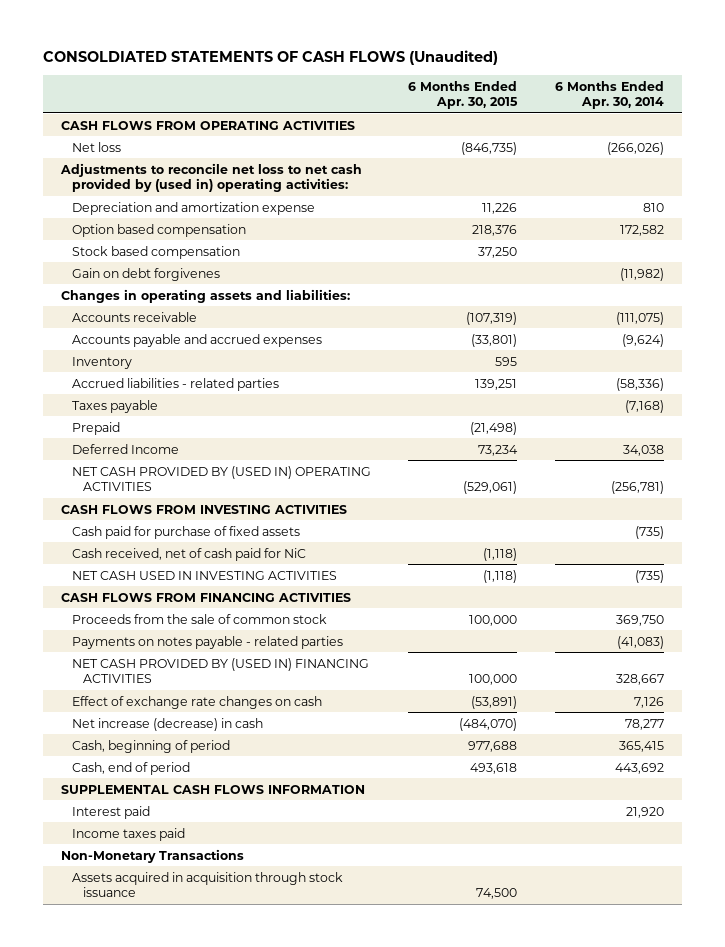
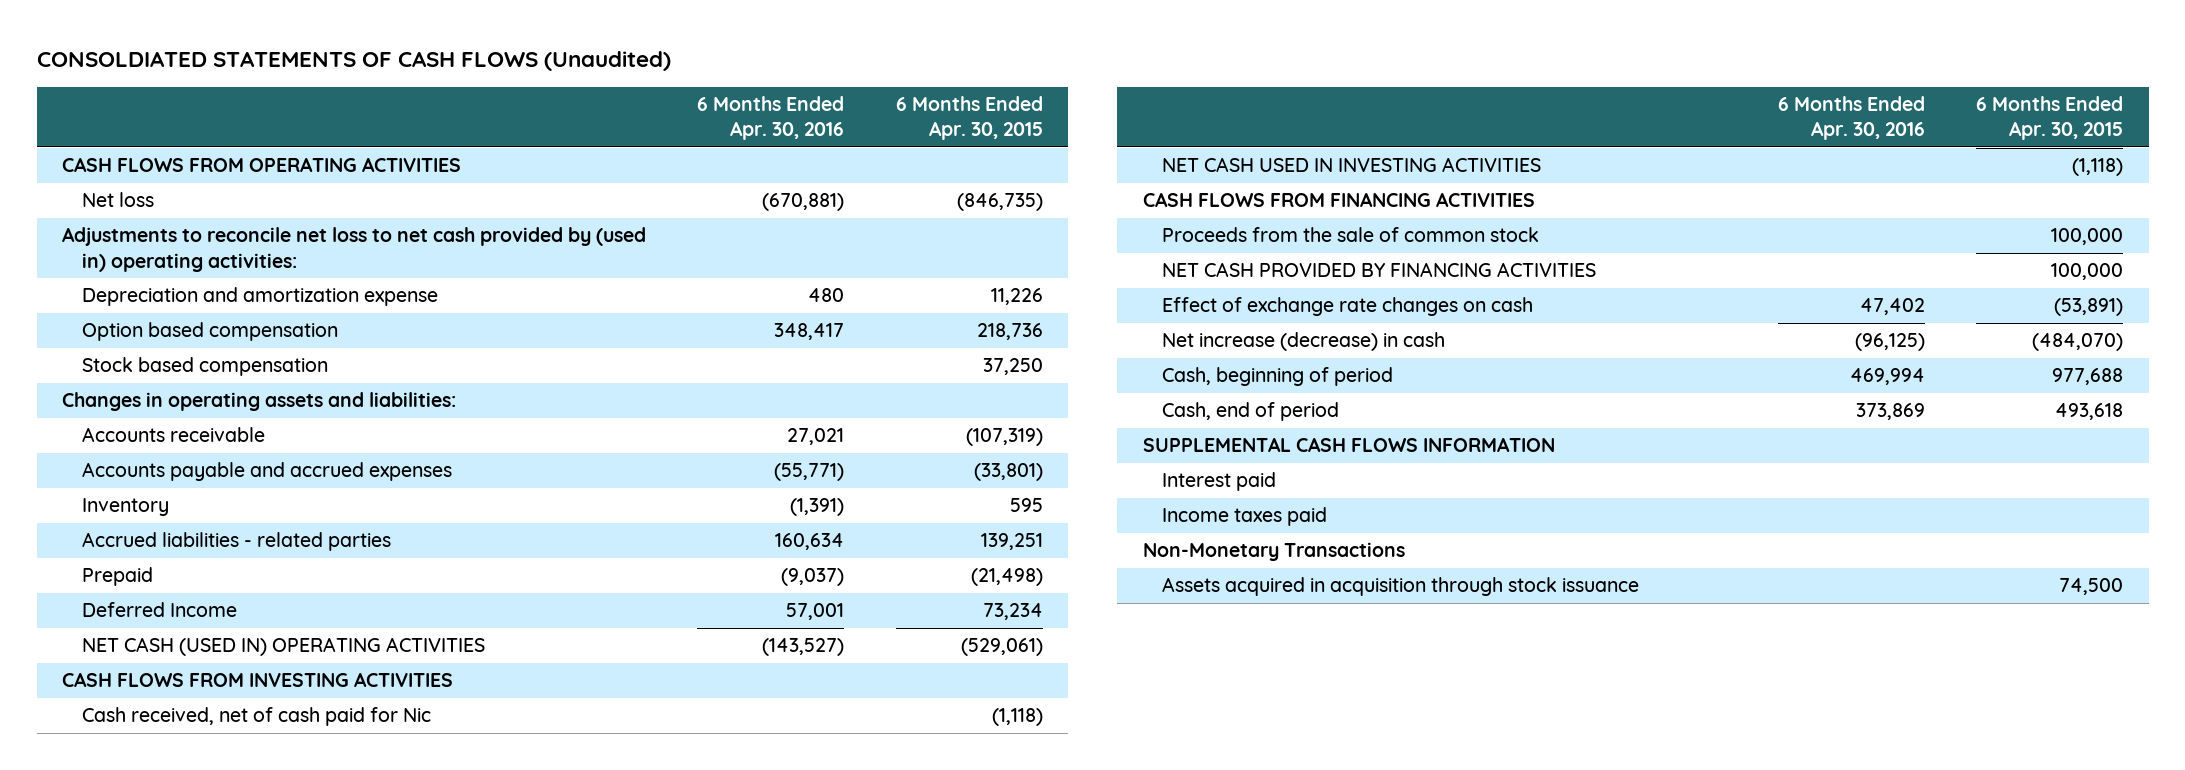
[554,80,664,109] 6 Months Ended Apr. 30, 2014 -> none
none -> [697,96,845,141] 6 Months Ended Apr. 30, 2016
[472,224,518,236] 218,376 -> [976,323,1043,341] 218,736
[72,267,221,281] Gain on debt forgivenes -> none
[72,399,159,413] Taxes payable -> none
[72,465,372,491] NET CASH PROVIDED BY (USED IN) OPERATING ACTIVITIES -> [81,637,485,657] NET CASH (USED IN) OPERATING ACTIVITIES
[72,525,301,539] Cash paid for purchase of fixed assets -> none
[72,547,307,561] Cash received, net of cash paid for NiC -> [81,707,431,727] Cash received, net of cash paid for Nic
[72,635,344,649] Payments on notes payable - related parties -> none
[72,657,370,683] NET CASH PROVIDED BY (USED IN) FINANCING ACTIVITIES -> [1162,262,1597,278] NET CASH PROVIDED BY FINANCING ACTIVITIES

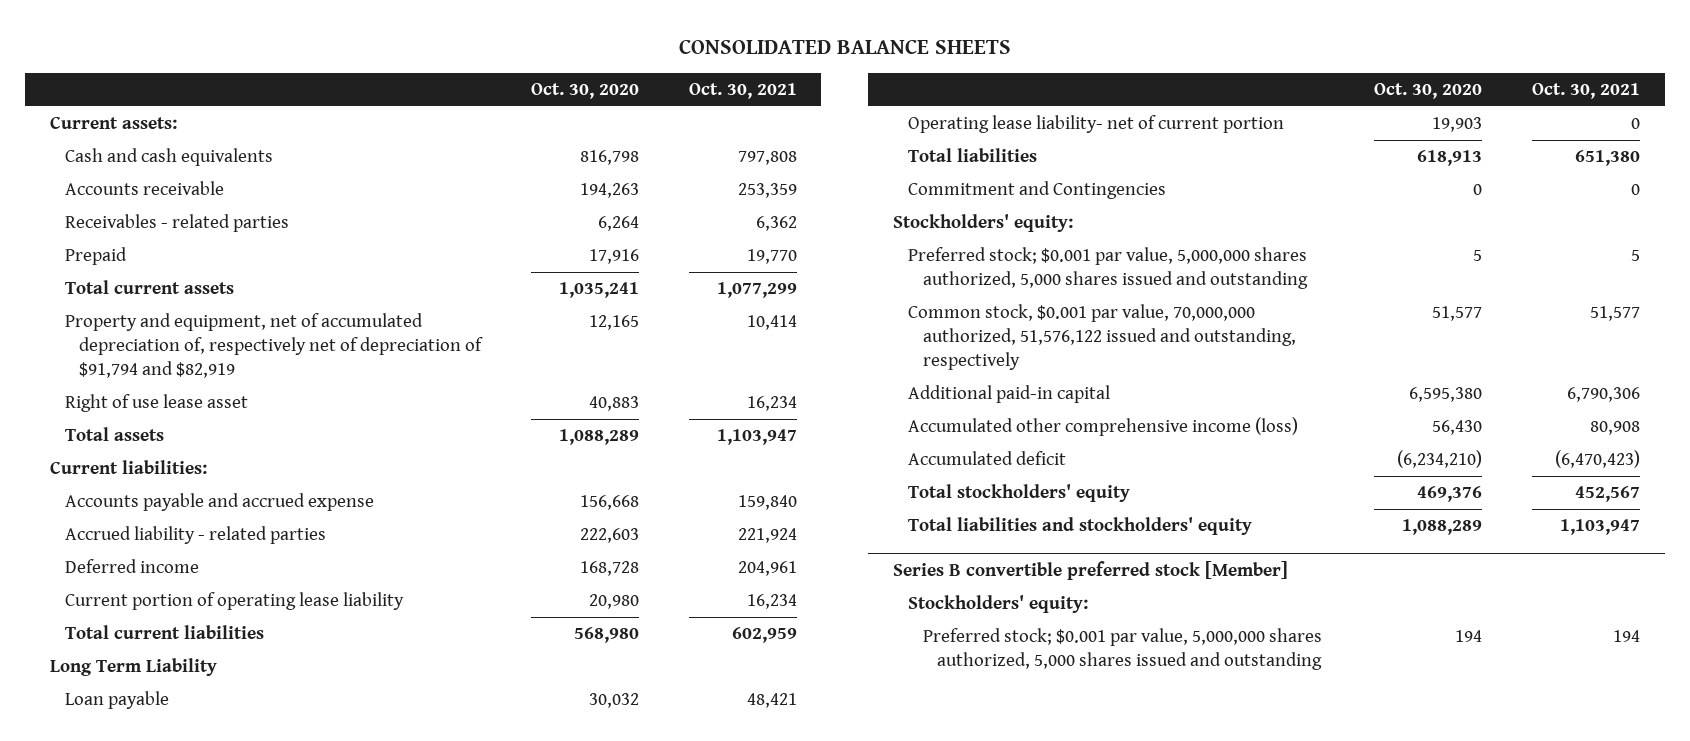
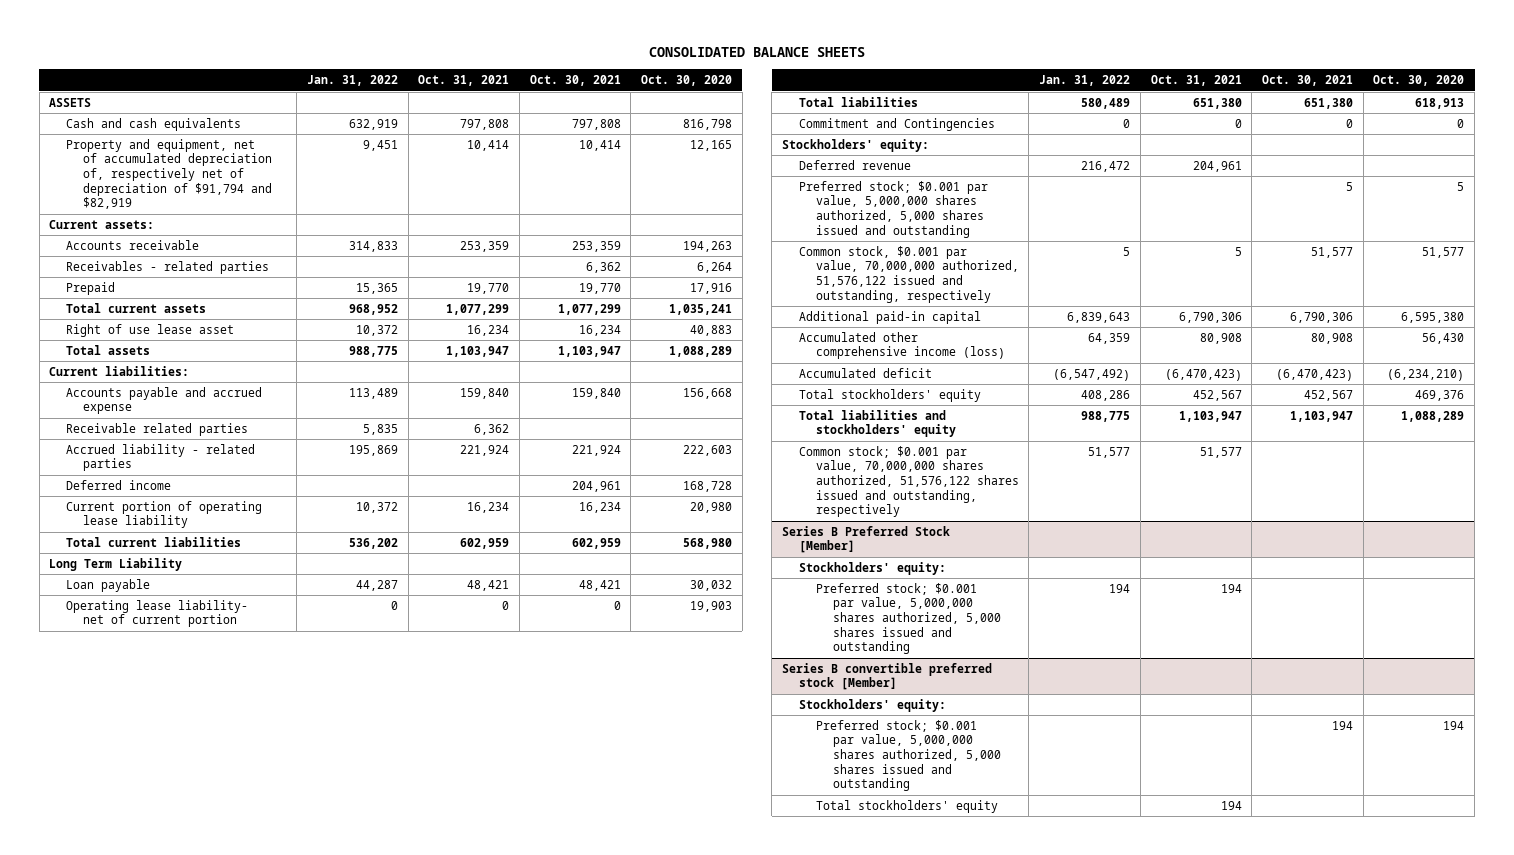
none -> [306,75,398,87] Jan. 31, 2022
none -> [418,75,510,87] Oct. 31, 2021
none -> [49,97,92,107] ASSETS
[64,313,484,378] Property and equipment, net of accumulated depreciation of, respectively net of depreciation of $91,794 and $82,919 -> [66,138,273,210] Property and equipment, net of accumulated depreciation of, respectively net of depreciation of $91,794 and $82,919
[49,116,177,130] Current assets: -> [49,219,155,229] Current assets:
none -> [66,422,249,436] Receivable related parties
none -> [798,159,911,170] Deferred revenue
none -> [798,445,1019,518] Common stock; $0.001 par value, 70,000,000 shares authorized, 51,576,122 shares issued and outstanding, respectively
none -> [781,525,950,554] Series B Preferred Stock [Member]
none -> [798,561,946,575] Stockholders' equity:
none -> [815,582,1001,655] Preferred stock; $0.001 par value, 5,000,000 shares authorized, 5,000 shares issued and outstanding
none -> [815,799,998,813] Total stockholders' equity

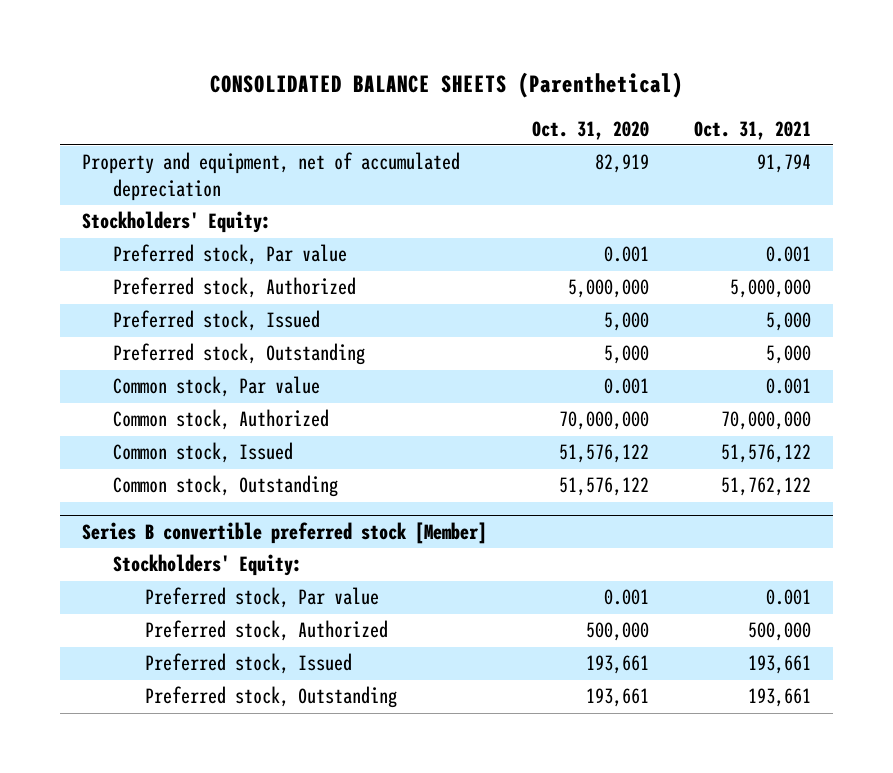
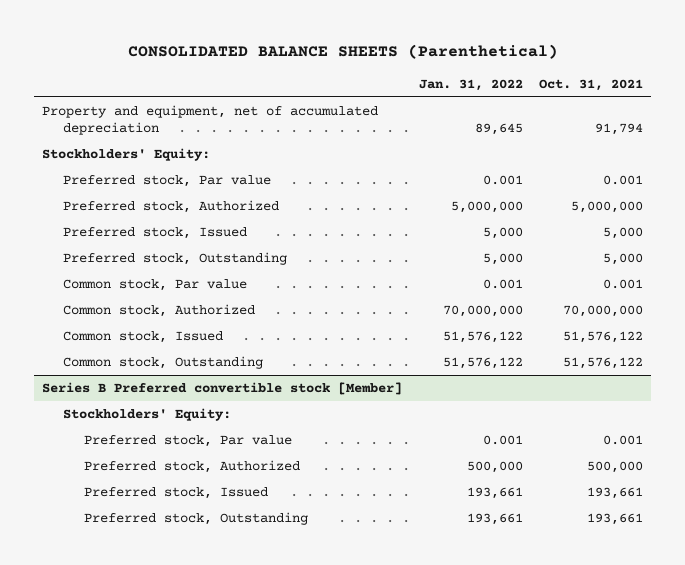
[532,120,650,140] Oct. 31, 2020 -> none
none -> [418,78,523,91] Jan. 31, 2022
[720,477,811,497] 51,762,122 -> [562,357,643,370] 51,576,122
[82,521,488,544] Series B convertible preferred stock [Member] -> [42,382,403,396] Series B Preferred convertible stock [Member]

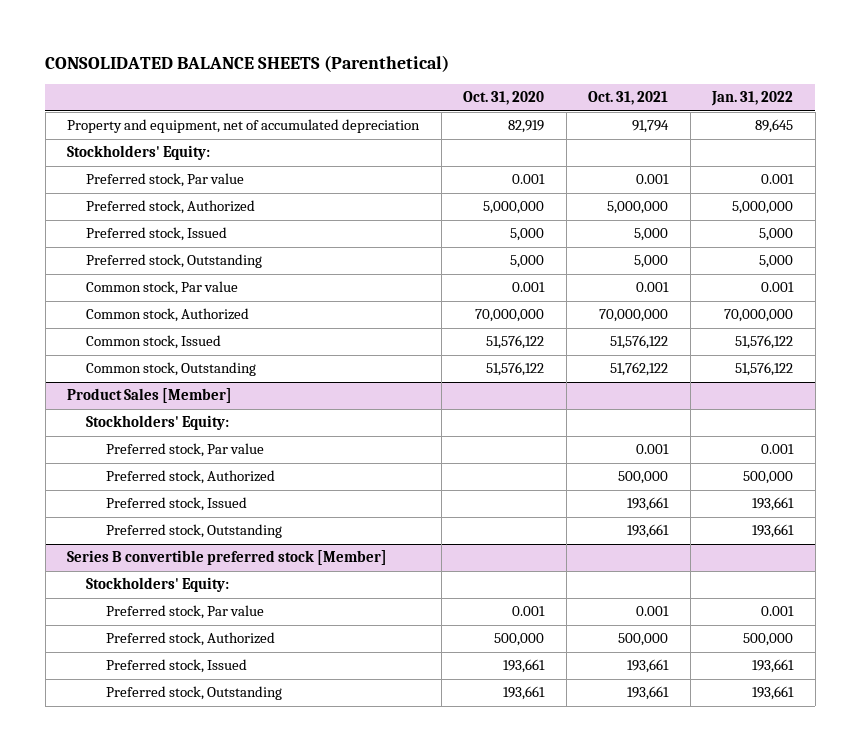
none -> [463,91,545,106] Oct. 31, 2020
[42,382,403,396] Series B Preferred convertible stock [Member] -> none
[562,357,643,370] 51,576,122 -> [610,362,669,377] 51,762,122
none -> [67,388,233,404] Product Sales [Member]
none -> [67,550,388,566] Series B convertible preferred stock [Member]
none -> [86,577,230,593] Stockholders' Equity:
none -> [105,605,264,620] Preferred stock, Par value
none -> [105,632,275,647] Preferred stock, Authorized
none -> [105,659,247,674] Preferred stock, Issued
none -> [105,686,282,701] Preferred stock, Outstanding

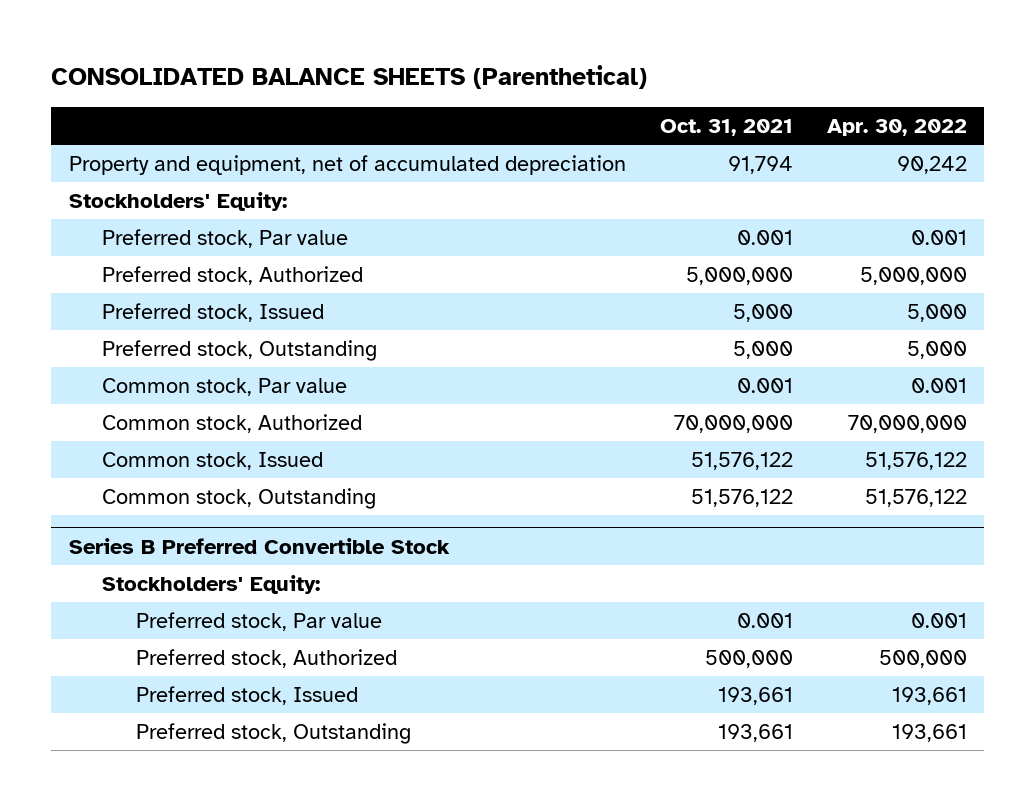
[463,91,545,106] Oct. 31, 2020 -> none
[711,91,794,107] Jan. 31, 2022 -> none
none -> [826,119,967,137] Apr. 30, 2022
[67,388,233,404] Product Sales [Member] -> none
[86,415,230,431] Stockholders' Equity: -> none
[105,443,264,458] Preferred stock, Par value -> none
[105,470,275,485] Preferred stock, Authorized -> none
[105,497,247,512] Preferred stock, Issued -> none
[105,524,282,539] Preferred stock, Outstanding -> none
[610,362,669,377] 51,762,122 -> [690,489,793,508] 51,576,122
[67,550,388,566] Series B convertible preferred stock [Member] -> [68,537,450,554] Series B Preferred Convertible Stock

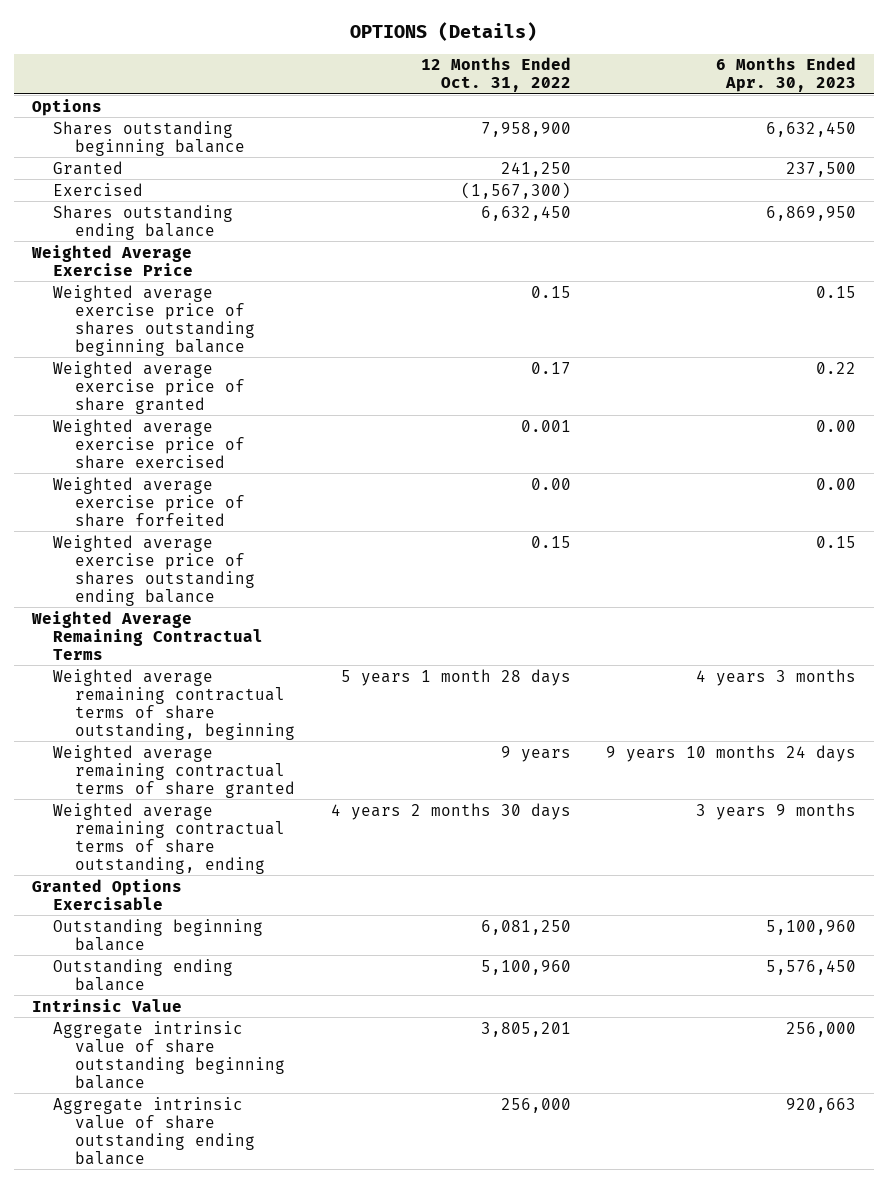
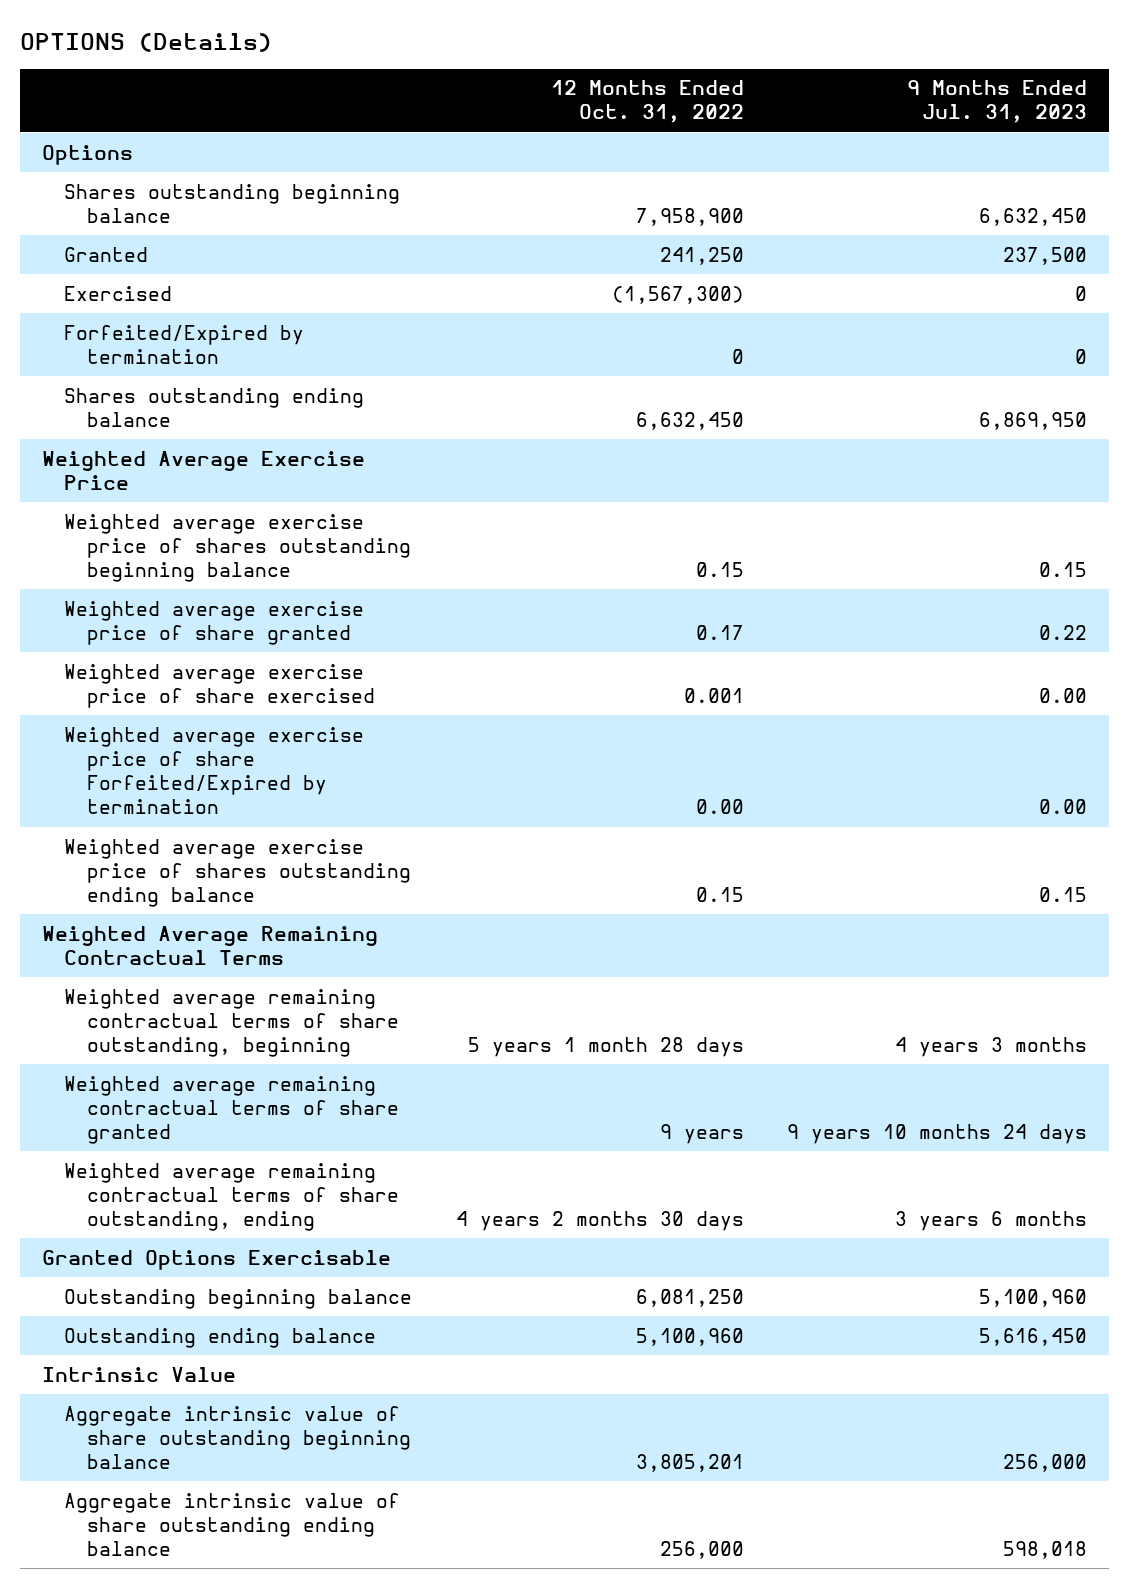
[716,57,857,93] 6 Months Ended Apr. 30, 2023 -> none
none -> [907,80,1088,124] 9 Months Ended Jul. 31, 2023
none -> [64,324,305,364] Forfeited/Expired by termination
[53,476,245,527] Weighted average exercise price of share forfeited -> [64,726,365,815] Weighted average exercise price of share Forfeited/Expired by termination

